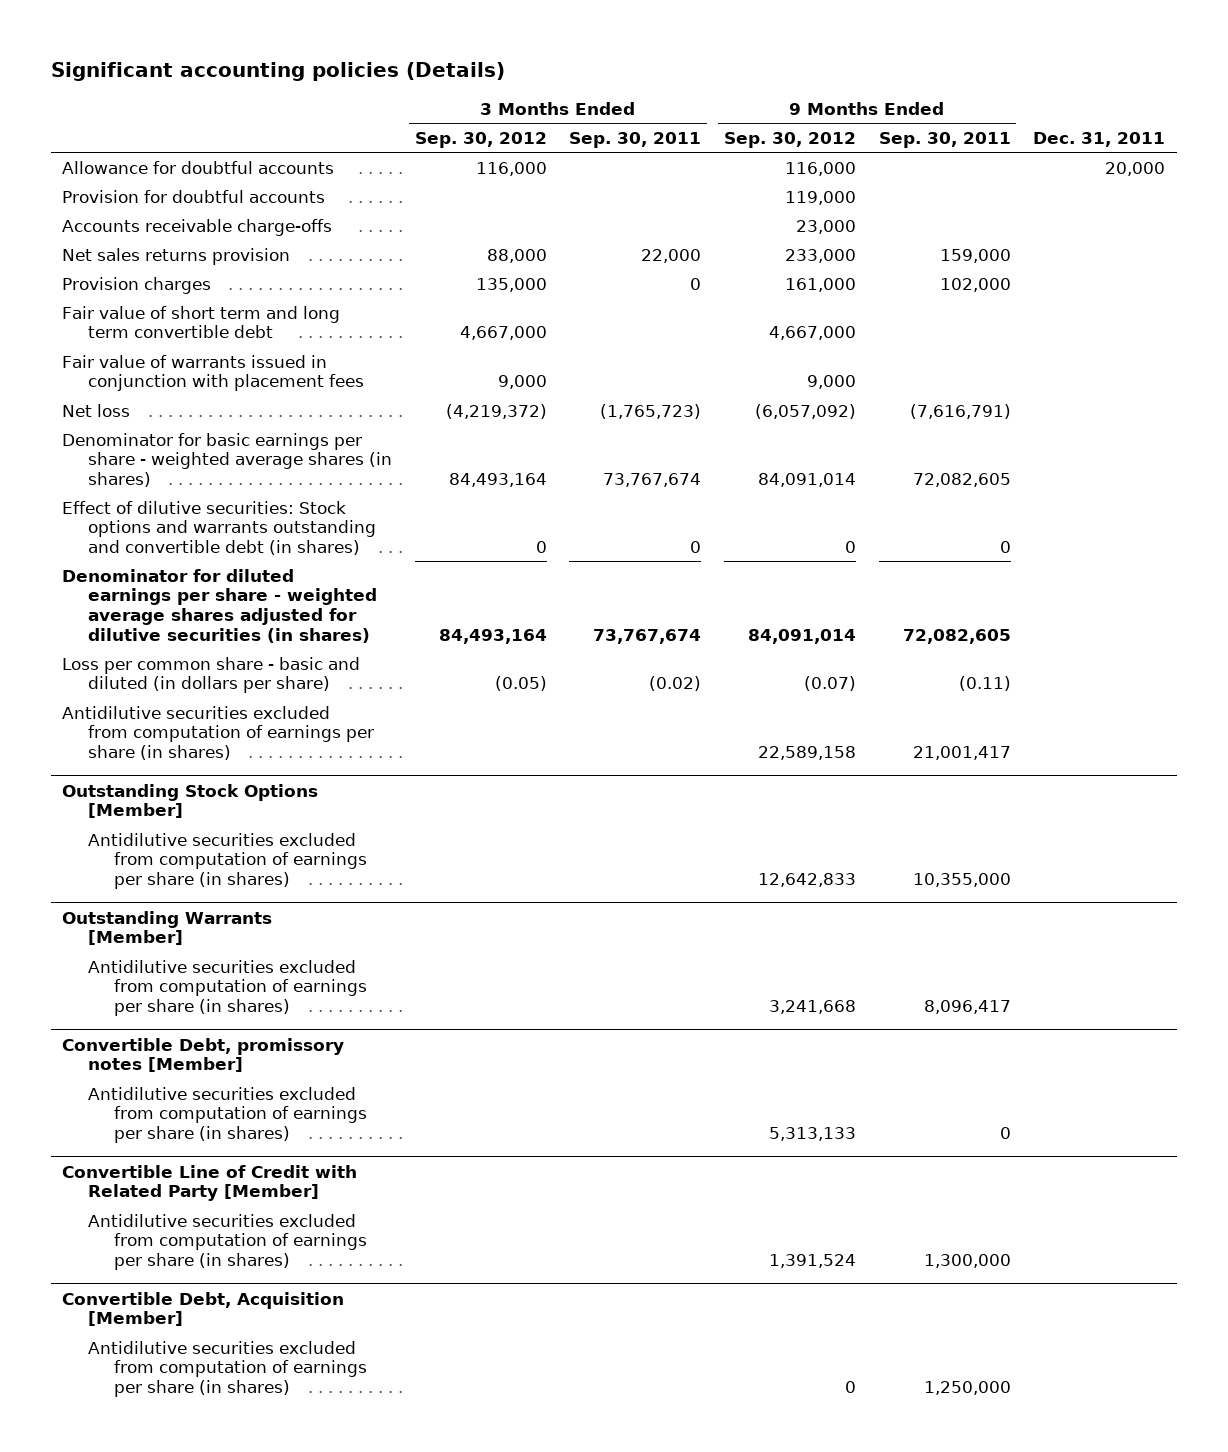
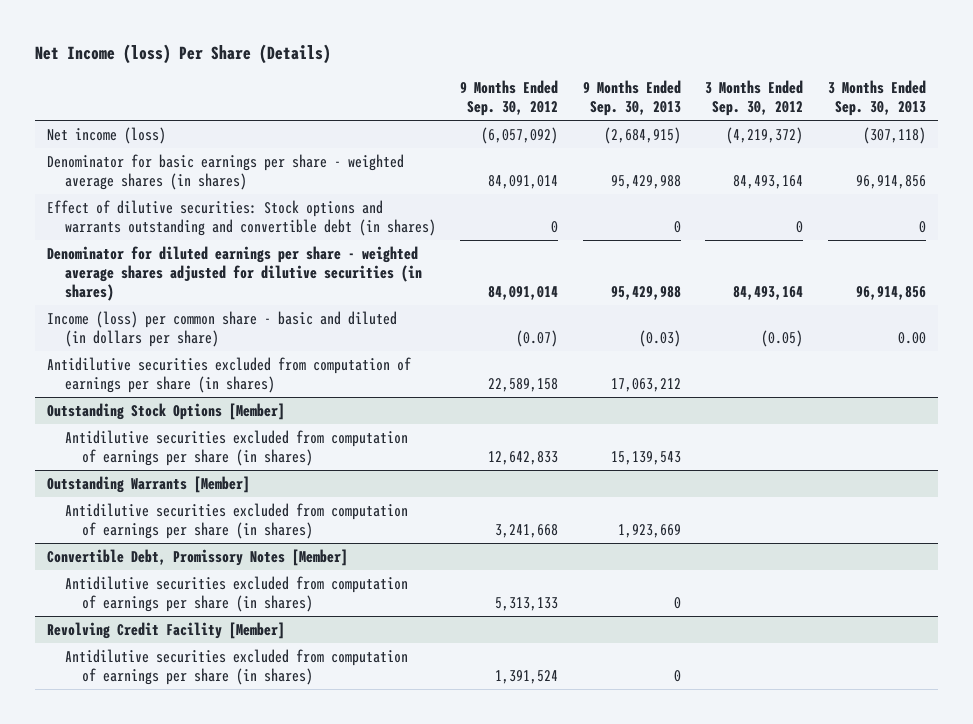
[51,62,506,82] Significant accounting policies (Details) -> [34,43,331,64] Net Income (loss) Per Share (Details)
[569,131,702,148] Sep. 30, 2011 -> none
[878,131,1011,148] Sep. 30, 2011 -> none
[1033,131,1166,147] Dec. 31, 2011 -> none
none -> [582,79,681,116] 9 Months Ended Sep. 30, 2013
none -> [827,79,926,116] 3 Months Ended Sep. 30, 2013
[62,160,335,174] Allowance for doubtful accounts -> none
[62,189,326,203] Provision for doubtful accounts -> none
[62,218,333,236] Accounts receivable charge-offs -> none
[62,247,291,265] Net sales returns provision -> none
[62,276,212,294] Provision charges -> none
[62,305,341,339] Fair value of short term and long term convertible debt -> none
[62,354,365,392] Fair value of warrants issued in conjunction with placement fees -> none
[62,403,131,417] Net loss -> [47,126,167,144] Net income (loss)
[62,656,361,694] Loss per common share - basic and diluted (in dollars per share) -> [47,310,398,348] Income (loss) per common share - basic and diluted (in dollars per share)
[62,1037,345,1073] Convertible Debt, promissory notes [Member] -> [47,548,349,566] Convertible Debt, Promissory Notes [Member]
[62,1164,358,1202] Convertible Line of Credit with Related Party [Member] -> none
none -> [47,621,286,639] Revolving Credit Facility [Member]
[62,1291,345,1327] Convertible Debt, Acquisition [Member] -> none
[88,1340,367,1397] Antidilutive securities excluded from computation of earnings per share (in shares) -> none

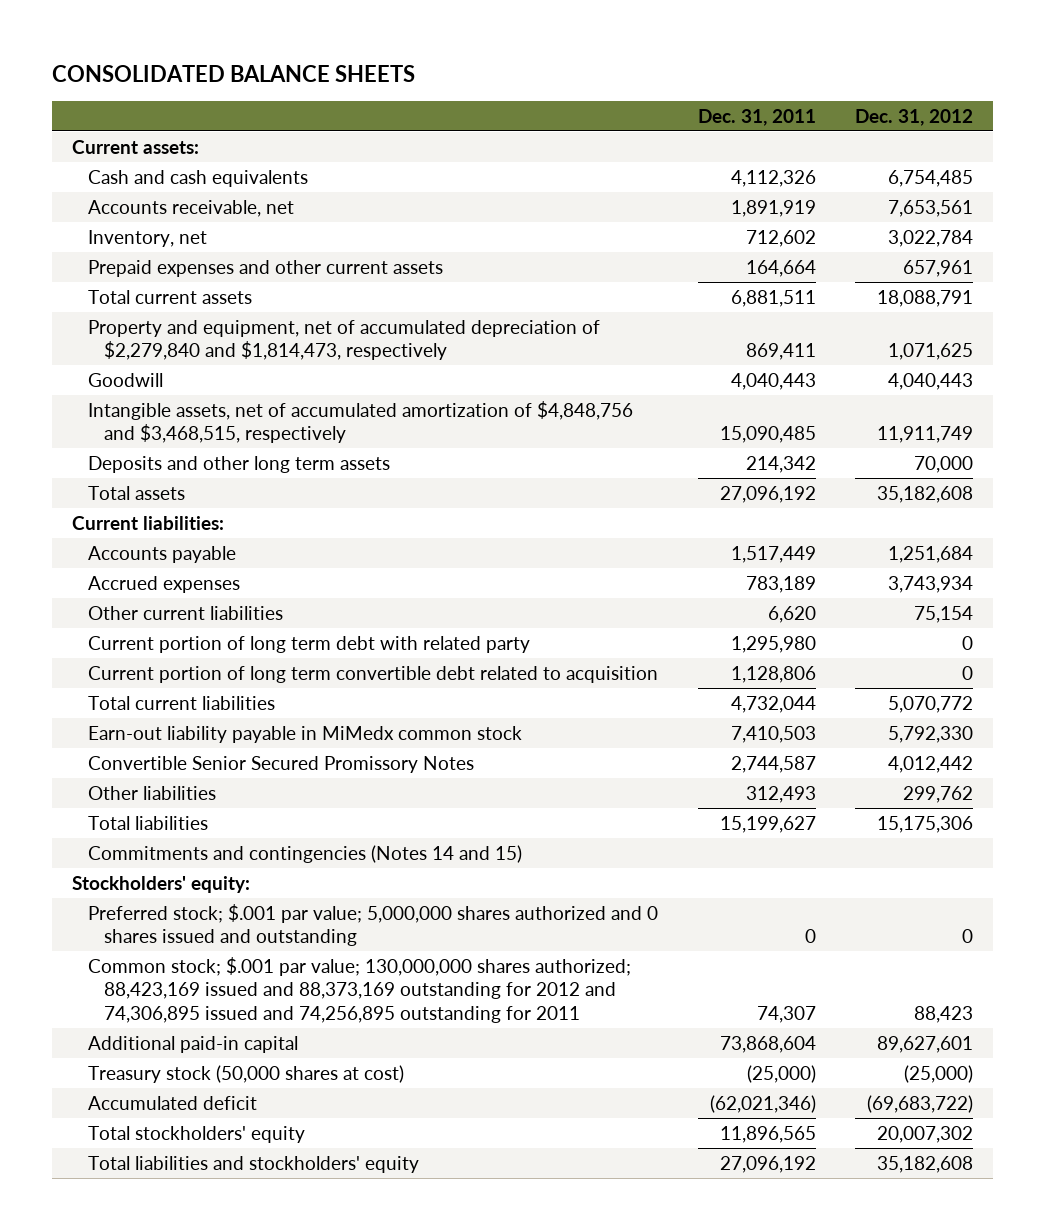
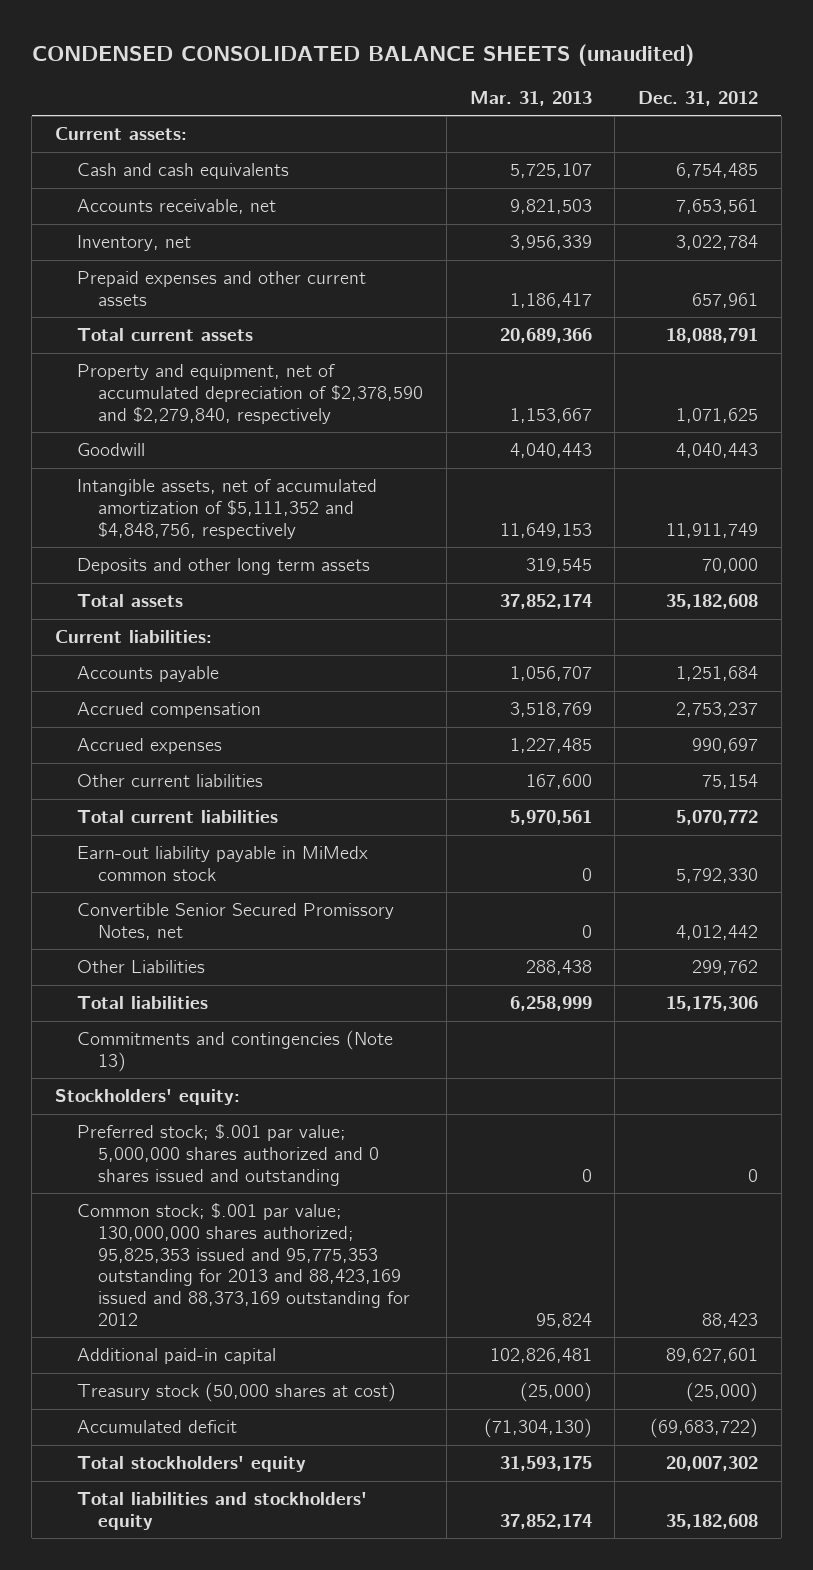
[52,64,416,82] CONSOLIDATED BALANCE SHEETS -> [31,43,694,66] CONDENSED CONSOLIDATED BALANCE SHEETS (unaudited)
[697,108,816,126] Dec. 31, 2011 -> none
none -> [469,90,592,106] Mar. 31, 2013
[88,319,601,361] Property and equipment, net of accumulated depreciation of $2,279,840 and $1,814,473, respectively -> [76,364,424,424] Property and equipment, net of accumulated depreciation of $2,378,590 and $2,279,840, respectively
[88,400,634,444] Intangible assets, net of accumulated amortization of $4,848,756 and $3,468,515, respectively -> [76,479,377,539] Intangible assets, net of accumulated amortization of $5,111,352 and $4,848,756, respectively
none -> [76,702,261,719] Accrued compensation
[888,575,974,593] 3,743,934 -> [692,738,759,754] 990,697
[88,635,531,653] Current portion of long term debt with related party -> none
[88,665,659,683] Current portion of long term convertible debt related to acquisition -> none
[88,755,475,773] Convertible Senior Secured Promissory Notes -> [76,903,394,940] Convertible Senior Secured Promissory Notes, net
[88,785,217,800] Other liabilities -> [76,960,205,974] Other Liabilities
[88,844,523,863] Commitments and contingencies (Notes 14 and 15) -> [76,1030,393,1072] Commitments and contingencies (Note 13)
[88,956,632,1023] Common stock; $.001 par value; 130,000,000 shares authorized; 88,423,169 issued and 88,373,169 outstanding for 2012 and 74,306,895 issued and 74,256,895 outstanding for 2011 -> [76,1203,411,1326] Common stock; $.001 par value; 130,000,000 shares authorized; 95,825,353 issued and 95,775,353 outstanding for 2013 and 88,423,169 issued and 88,373,169 outstanding for 2012

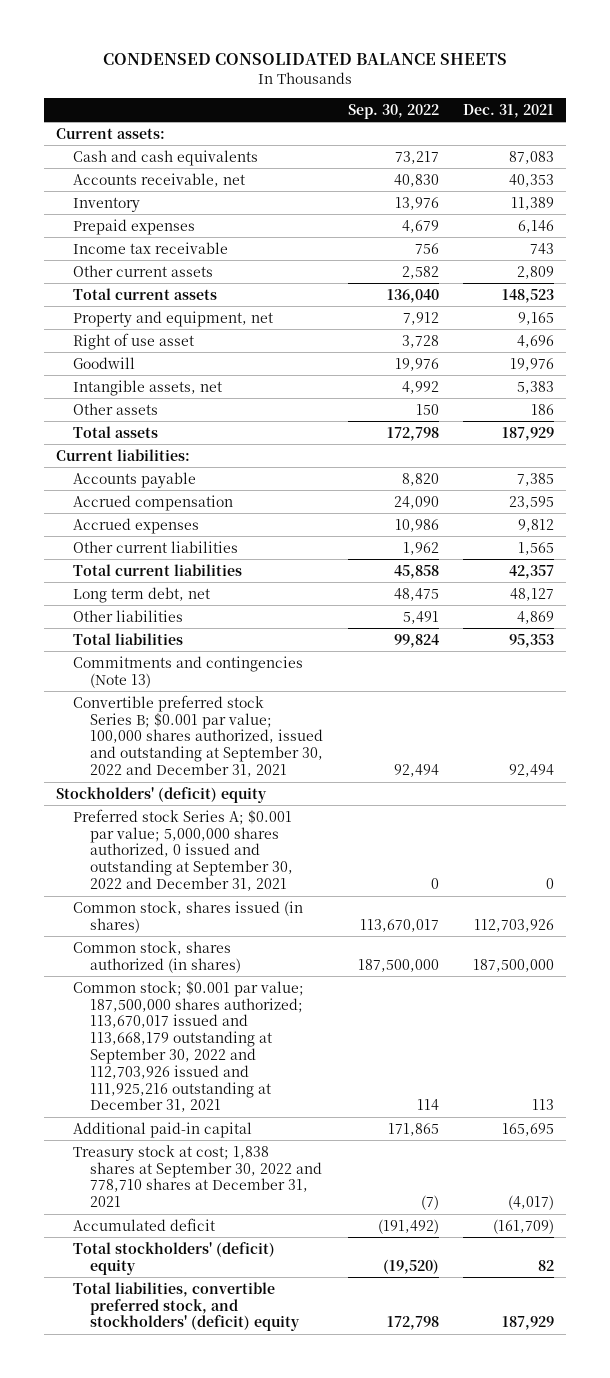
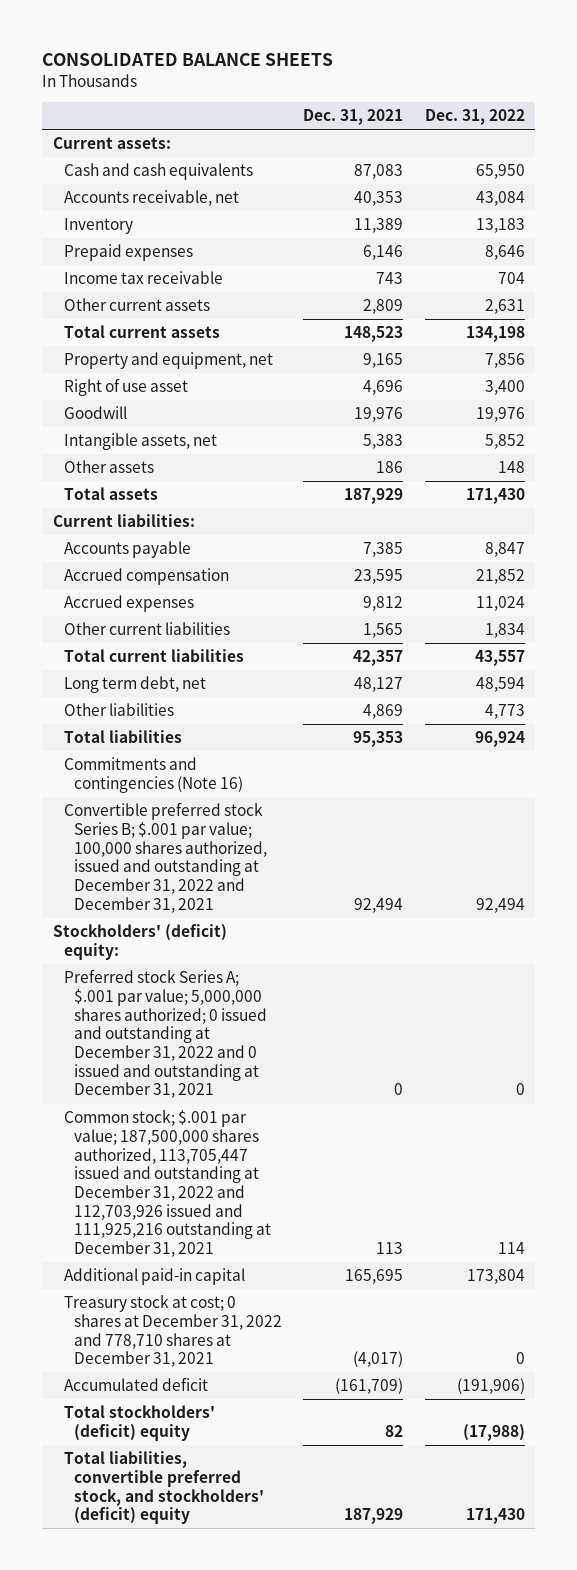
[102,53,507,66] CONDENSED CONSOLIDATED BALANCE SHEETS -> [42,52,334,66] CONSOLIDATED BALANCE SHEETS
[347,103,439,119] Sep. 30, 2022 -> none
none -> [424,109,525,126] Dec. 31, 2022
[73,900,304,933] Common stock, shares issued (in shares) -> none
[73,940,242,973] Common stock, shares authorized (in shares) -> none
[73,655,304,688] Commitments and contingencies (Note 13) -> [63,757,244,793] Commitments and contingencies (Note 16)
[73,694,324,777] Convertible preferred stock Series B; $0.001 par value; 100,000 shares authorized, issued and outstanding at September 30, 2022 and December 31, 2021 -> [63,802,268,913] Convertible preferred stock Series B; $.001 par value; 100,000 shares authorized, issued and outstanding at December 31, 2022 and December 31, 2021
[56,786,268,803] Stockholders' (deficit) equity -> [52,924,227,960] Stockholders' (deficit) equity:
[73,808,294,891] Preferred stock Series A; $0.001 par value; 5,000,000 shares authorized, 0 issued and outstanding at September 30, 2022 and December 31, 2021 -> [63,969,268,1099] Preferred stock Series A; $.001 par value; 5,000,000 shares authorized; 0 issued and outstanding at December 31, 2022 and 0 issued and outstanding at December 31, 2021
[73,980,305,1113] Common stock; $0.001 par value; 187,500,000 shares authorized; 113,670,017 issued and 113,668,179 outstanding at September 30, 2022 and 112,703,926 issued and 111,925,216 outstanding at December 31, 2021 -> [63,1110,272,1258] Common stock; $.001 par value; 187,500,000 shares authorized, 113,705,447 issued and outstanding at December 31, 2022 and 112,703,926 issued and 111,925,216 outstanding at December 31, 2021
[73,1144,323,1208] Treasury stock at cost; 1,838 shares at September 30, 2022 and 778,710 shares at December 31, 2021 -> [63,1295,283,1368] Treasury stock at cost; 0 shares at December 31, 2022 and 778,710 shares at December 31, 2021

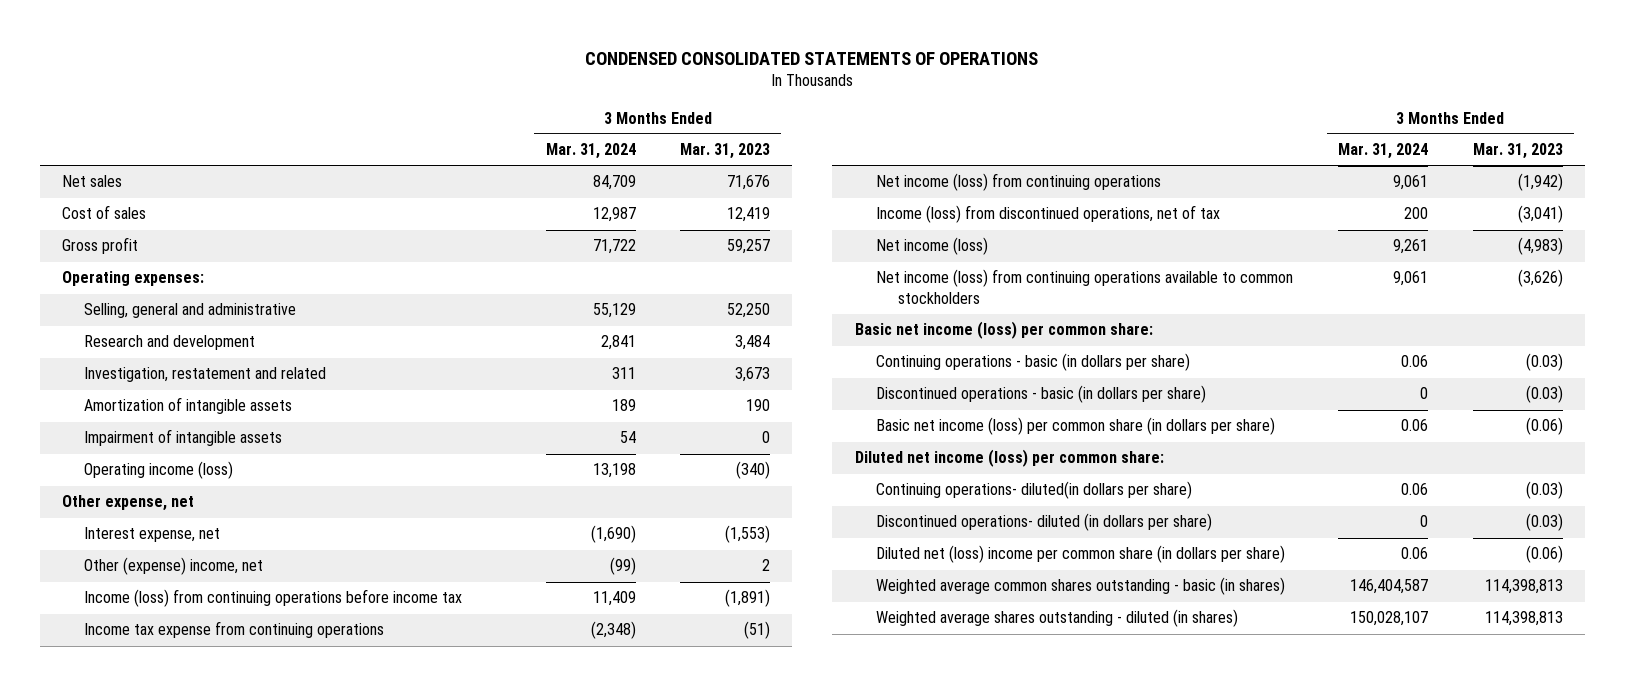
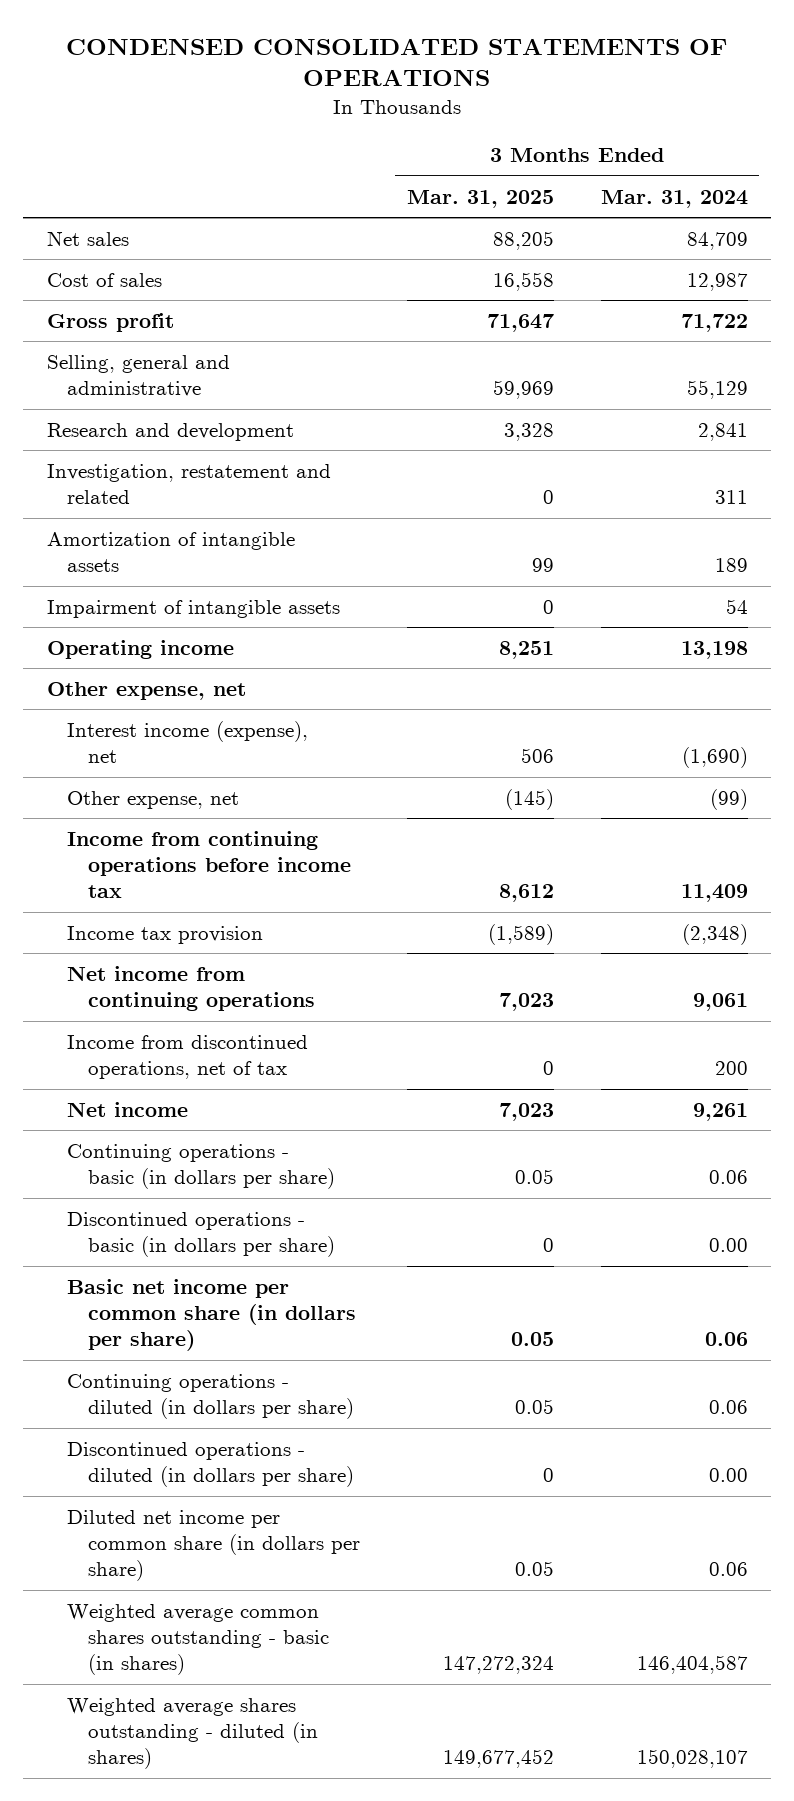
[680,143,771,160] Mar. 31, 2023 -> none
none -> [406,189,554,208] Mar. 31, 2025
[62,271,205,287] Operating expenses: -> none
[84,461,234,480] Operating income (loss) -> [46,639,234,659] Operating income
[876,269,1294,304] Net income (loss) from continuing operations available to common stockholders -> none
[854,321,1153,340] Basic net income (loss) per common share: -> none
[84,527,221,543] Interest expense, net -> [67,720,309,764] Interest income (expense), net
[84,557,264,576] Other (expense) income, net -> [67,790,240,809] Other expense, net
[84,589,463,608] Income (loss) from continuing operations before income tax -> [67,830,351,899] Income from continuing operations before income tax
[84,621,385,639] Income tax expense from continuing operations -> [67,925,264,944] Income tax provision
[876,173,1162,192] Net income (loss) from continuing operations -> [67,965,315,1012] Net income from continuing operations
[876,205,1221,224] Income (loss) from discontinued operations, net of tax -> [67,1034,309,1080] Income from discontinued operations, net of tax
[876,237,989,256] Net income (loss) -> [67,1101,189,1117] Net income
[854,449,1164,468] Diluted net income (loss) per common share: -> none
[1419,387,1428,400] 0 -> [708,1238,748,1253] 0.00
[876,417,1276,436] Basic net income (loss) per common share (in dollars per share) -> [67,1278,356,1352] Basic net income per common share (in dollars per share)
[876,481,1193,500] Continuing operations- diluted(in dollars per share) -> [67,1373,354,1420] Continuing operations - diluted (in dollars per share)
[876,513,1213,532] Discontinued operations- diluted (in dollars per share) -> [67,1441,354,1488] Discontinued operations - diluted (in dollars per share)
[1419,515,1428,528] 0 -> [708,1468,748,1483] 0.00
[876,545,1286,564] Diluted net (loss) income per common share (in dollars per share) -> [67,1509,360,1582] Diluted net income per common share (in dollars per share)

